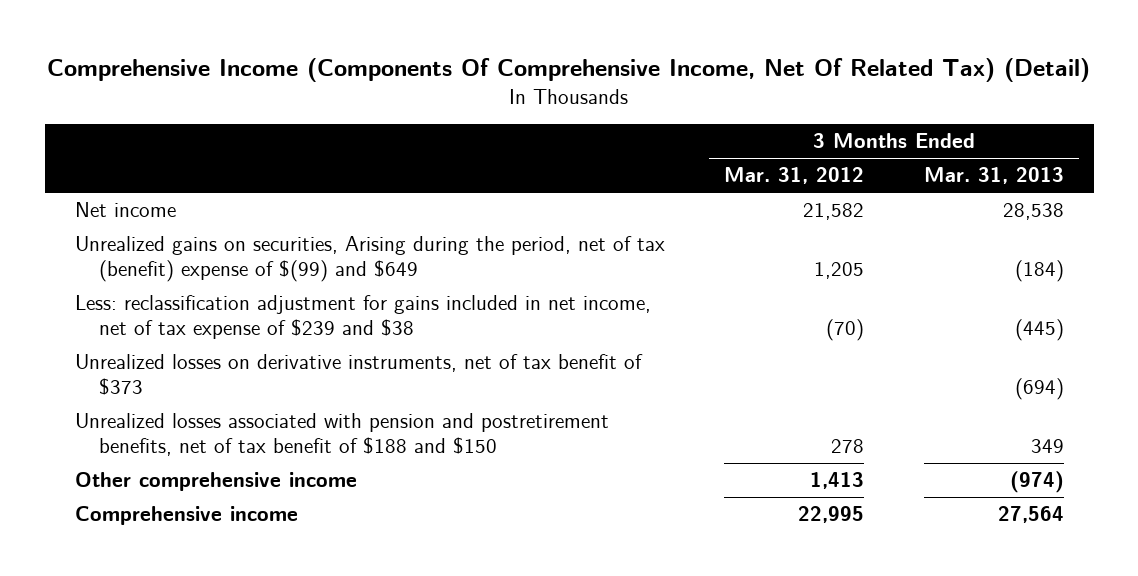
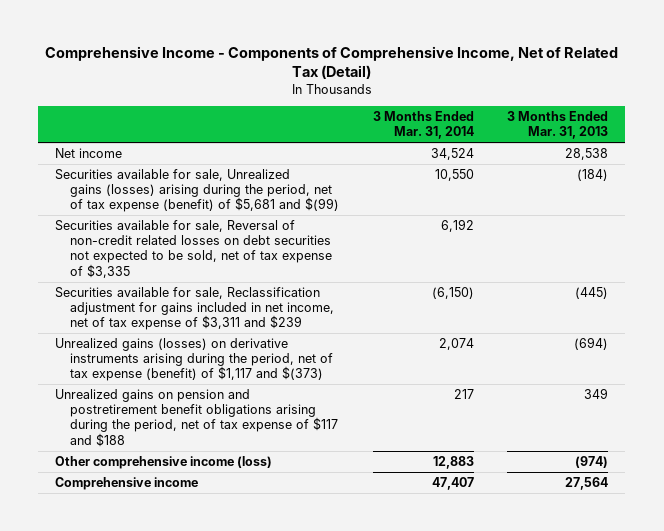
[47,58,1091,83] Comprehensive Income (Components Of Comprehensive Income, Net Of Related Tax) (Detail) -> [44,45,618,79] Comprehensive Income - Components of Comprehensive Income, Net of Related Tax (Detail)
[724,167,865,185] Mar. 31, 2012 -> none
none -> [372,111,474,140] 3 Months Ended Mar. 31, 2014
[74,236,665,283] Unrealized gains on securities, Arising during the period, net of tax (benefit) expense of $(99) and $649 -> [55,168,339,213] Securities available for sale, Unrealized gains (losses) arising during the period, net of tax expense (benefit) of $5,681 and $(99)
none -> [55,219,332,278] Securities available for sale, Reversal of non-credit related losses on debt securities not expected to be sold, net of tax expense of $3,335
[74,295,651,340] Less: reclassification adjustment for gains included in net income, net of tax expense of $239 and $38 -> [55,286,334,331] Securities available for sale, Reclassification adjustment for gains included in net income, net of tax expense of $3,311 and $239
[74,354,643,396] Unrealized losses on derivative instruments, net of tax benefit of $373 -> [55,337,333,382] Unrealized gains (losses) on derivative instruments arising during the period, net of tax expense (benefit) of $1,117 and $(373)
[74,413,609,457] Unrealized losses associated with pension and postretirement benefits, net of tax benefit of $188 and $150 -> [55,388,338,447] Unrealized gains on pension and postretirement benefit obligations arising during the period, net of tax expense of $117 and $188
[74,472,357,492] Other comprehensive income -> [55,455,273,469] Other comprehensive income (loss)

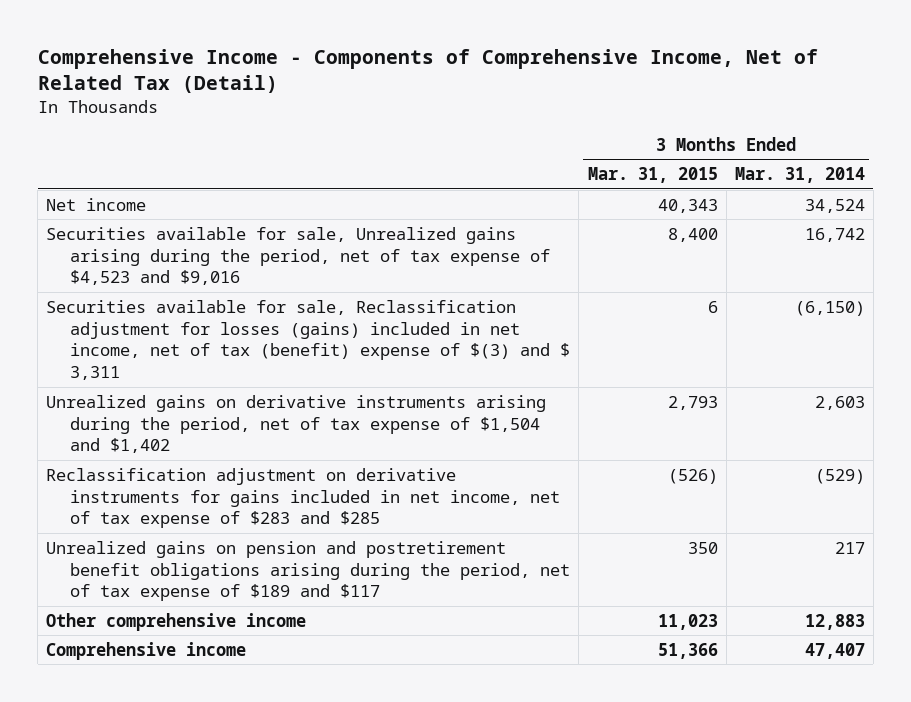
[507,111,609,140] 3 Months Ended Mar. 31, 2013 -> none
none -> [587,167,718,184] Mar. 31, 2015
[55,219,332,278] Securities available for sale, Reversal of non-credit related losses on debt securities not expected to be sold, net of tax expense of $3,335 -> none
[55,168,339,213] Securities available for sale, Unrealized gains (losses) arising during the period, net of tax expense (benefit) of $5,681 and $(99) -> [46,226,551,286] Securities available for sale, Unrealized gains arising during the period, net of tax expense of $4,523 and $9,016
[434,168,474,181] 10,550 -> [804,227,865,242] 16,742
[55,286,334,331] Securities available for sale, Reclassification adjustment for gains included in net income, net of tax expense of $3,311 and $239 -> [46,299,571,381] Securities available for sale, Reclassification adjustment for losses (gains) included in net income, net of tax (benefit) expense of $(3) and $ 3,311
[55,337,333,382] Unrealized gains (losses) on derivative instruments arising during the period, net of tax expense (benefit) of $1,117 and $(373) -> [46,394,547,454] Unrealized gains on derivative instruments arising during the period, net of tax expense of $1,504 and $1,402
[438,337,474,350] 2,074 -> [814,395,865,410] 2,603
none -> [46,467,561,529] Reclassification adjustment on derivative instruments for gains included in net income, net of tax expense of $283 and $285
[55,388,338,447] Unrealized gains on pension and postretirement benefit obligations arising during the period, net of tax expense of $117 and $188 -> [46,540,571,602] Unrealized gains on pension and postretirement benefit obligations arising during the period, net of tax expense of $189 and $117
[55,455,273,469] Other comprehensive income (loss) -> [46,612,307,631] Other comprehensive income

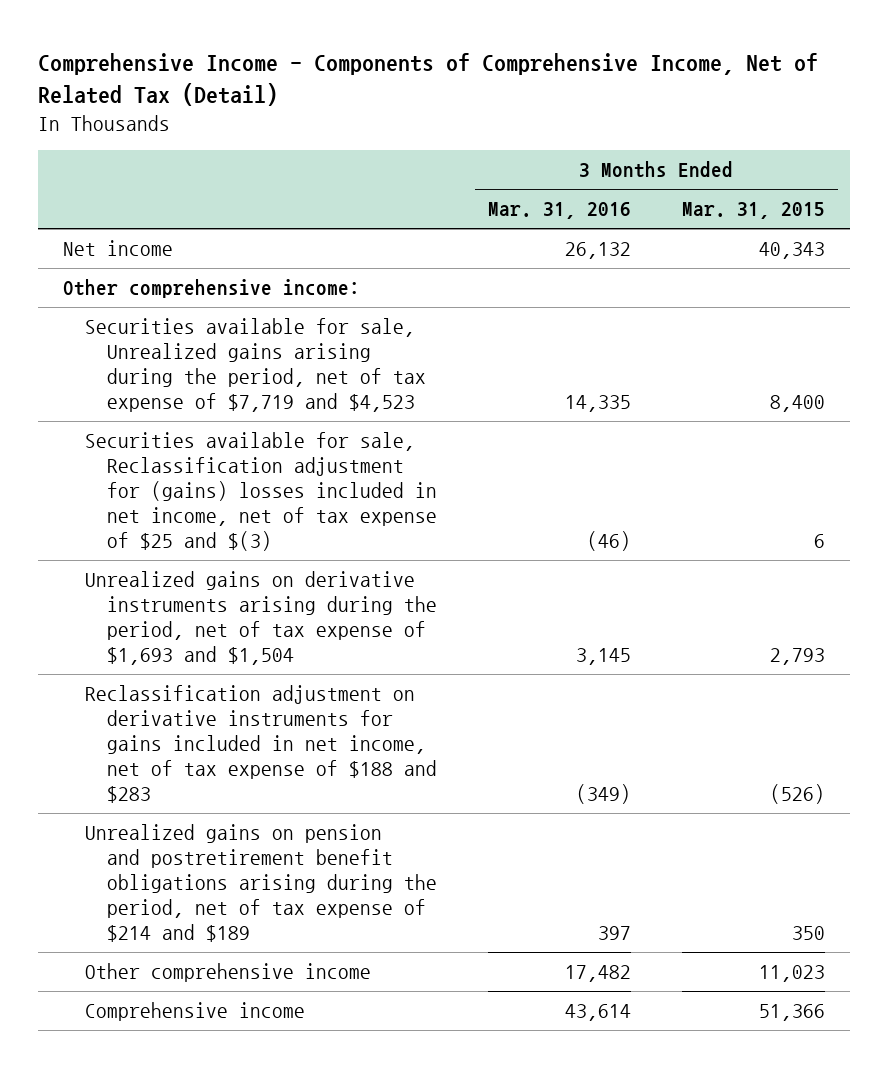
[734,167,865,184] Mar. 31, 2014 -> none
none -> [488,202,632,220] Mar. 31, 2016
none -> [63,279,361,299] Other comprehensive income:
[46,226,551,286] Securities available for sale, Unrealized gains arising during the period, net of tax expense of $4,523 and $9,016 -> [85,318,427,413] Securities available for sale, Unrealized gains arising during the period, net of tax expense of $7,719 and $4,523
[46,299,571,381] Securities available for sale, Reclassification adjustment for losses (gains) included in net income, net of tax (benefit) expense of $(3) and $ 3,311 -> [85,432,438,552] Securities available for sale, Reclassification adjustment for (gains) losses included in net income, net of tax expense of $25 and $(3)
[46,394,547,454] Unrealized gains on derivative instruments arising during the period, net of tax expense of $1,504 and $1,402 -> [85,571,438,666] Unrealized gains on derivative instruments arising during the period, net of tax expense of $1,693 and $1,504
[46,467,561,529] Reclassification adjustment on derivative instruments for gains included in net income, net of tax expense of $283 and $285 -> [85,685,438,804] Reclassification adjustment on derivative instruments for gains included in net income, net of tax expense of $188 and $283
[46,540,571,602] Unrealized gains on pension and postretirement benefit obligations arising during the period, net of tax expense of $189 and $117 -> [85,824,438,943] Unrealized gains on pension and postretirement benefit obligations arising during the period, net of tax expense of $214 and $189

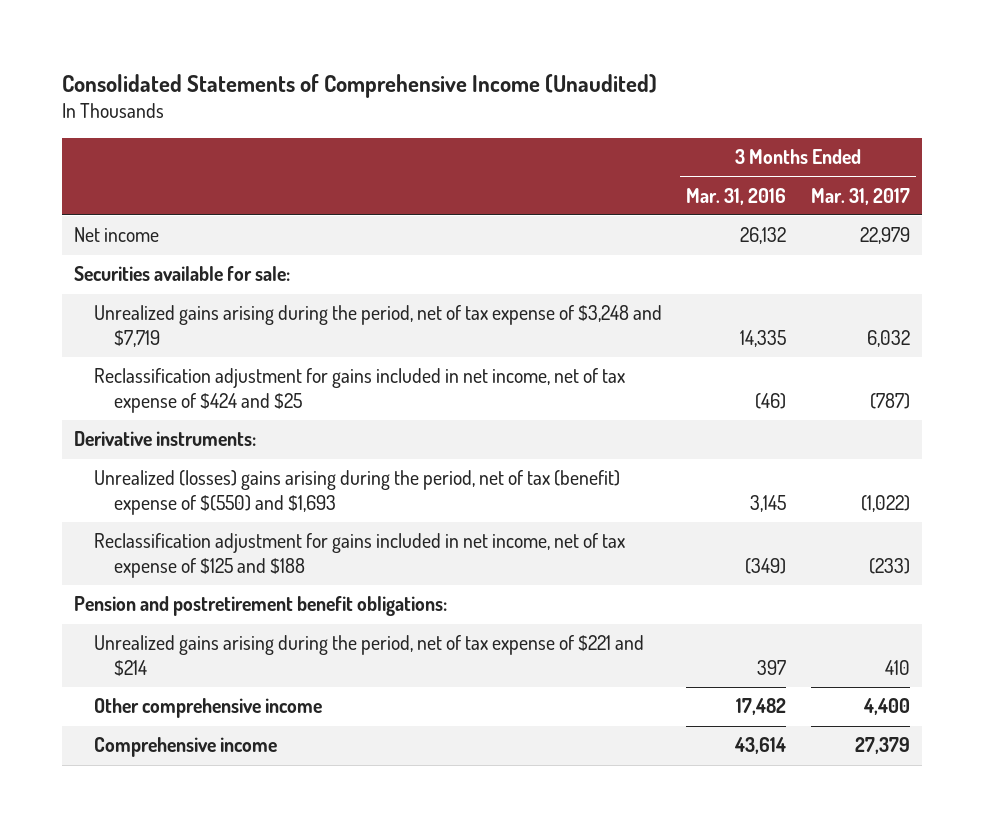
[37,52,818,106] Comprehensive Income - Components of Comprehensive Income, Net of Related Tax (Detail) -> [61,74,657,99] Consolidated Statements of Comprehensive Income (Unaudited)
[681,202,825,220] Mar. 31, 2015 -> none
none -> [810,187,910,205] Mar. 31, 2017
[63,279,361,299] Other comprehensive income: -> none
none -> [74,266,291,282] Securities available for sale:
[85,318,427,413] Securities available for sale, Unrealized gains arising during the period, net of tax expense of $7,719 and $4,523 -> [94,305,663,347] Unrealized gains arising during the period, net of tax expense of $3,248 and $7,719
[85,432,438,552] Securities available for sale, Reclassification adjustment for (gains) losses included in net income, net of tax expense of $25 and $(3) -> [94,368,626,413] Reclassification adjustment for gains included in net income, net of tax expense of $424 and $25
none -> [74,431,257,447] Derivative instruments:
[85,571,438,666] Unrealized gains on derivative instruments arising during the period, net of tax expense of $1,693 and $1,504 -> [94,470,621,515] Unrealized (losses) gains arising during the period, net of tax (benefit) expense of $(550) and $1,693
[85,685,438,804] Reclassification adjustment on derivative instruments for gains included in net income, net of tax expense of $188 and $283 -> [94,533,626,578] Reclassification adjustment for gains included in net income, net of tax expense of $125 and $188
none -> [74,596,448,617] Pension and postretirement benefit obligations:
[85,824,438,943] Unrealized gains on pension and postretirement benefit obligations arising during the period, net of tax expense of $214 and $189 -> [94,635,645,676] Unrealized gains arising during the period, net of tax expense of $221 and $214

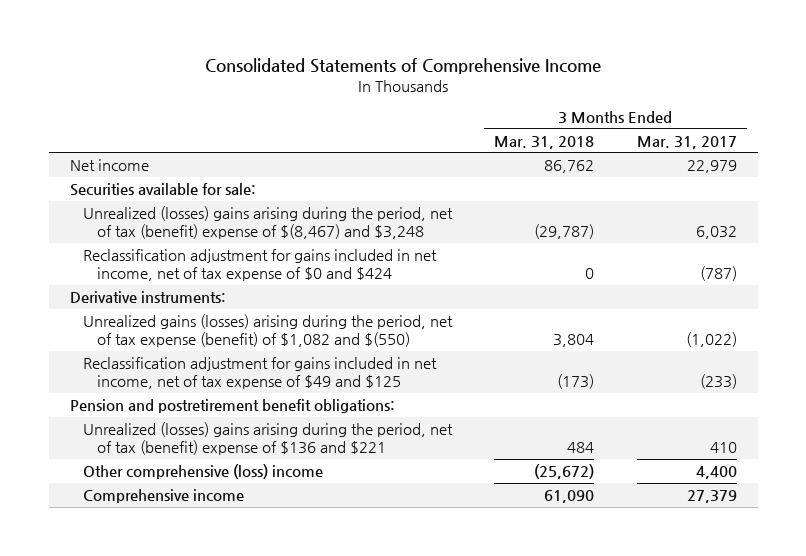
[61,74,657,99] Consolidated Statements of Comprehensive Income (Unaudited) -> [205,58,602,75] Consolidated Statements of Comprehensive Income
[686,187,787,205] Mar. 31, 2016 -> none
none -> [494,135,595,149] Mar. 31, 2018
[94,305,663,347] Unrealized gains arising during the period, net of tax expense of $3,248 and $7,719 -> [83,205,454,240] Unrealized (losses) gains arising during the period, net of tax (benefit) expense of $(8,467) and $3,248
[94,368,626,413] Reclassification adjustment for gains included in net income, net of tax expense of $424 and $25 -> [83,248,438,282] Reclassification adjustment for gains included in net income, net of tax expense of $0 and $424
[94,470,621,515] Unrealized (losses) gains arising during the period, net of tax (benefit) expense of $(550) and $1,693 -> [83,313,454,348] Unrealized gains (losses) arising during the period, net of tax expense (benefit) of $1,082 and $(550)
[94,533,626,578] Reclassification adjustment for gains included in net income, net of tax expense of $125 and $188 -> [83,356,438,390] Reclassification adjustment for gains included in net income, net of tax expense of $49 and $125
[94,635,645,676] Unrealized gains arising during the period, net of tax expense of $221 and $214 -> [83,421,454,456] Unrealized (losses) gains arising during the period, net of tax (benefit) expense of $136 and $221
[94,698,323,719] Other comprehensive income -> [83,463,324,479] Other comprehensive (loss) income

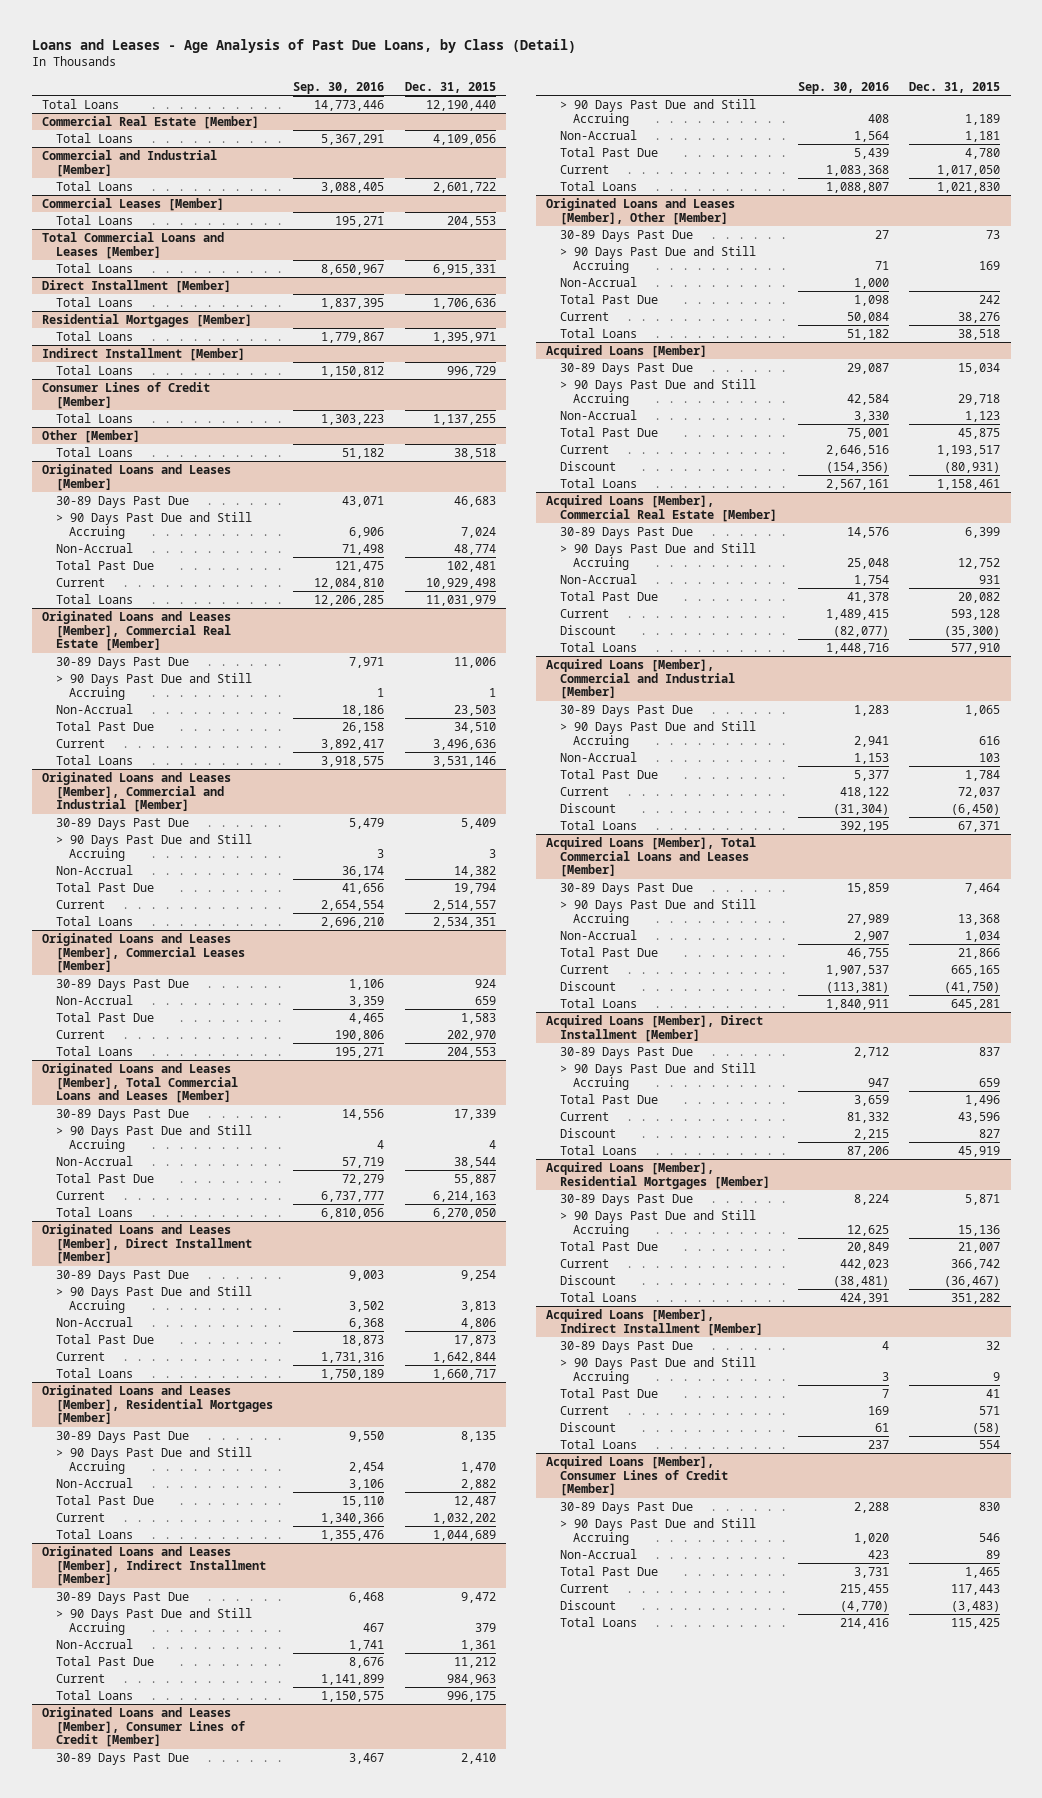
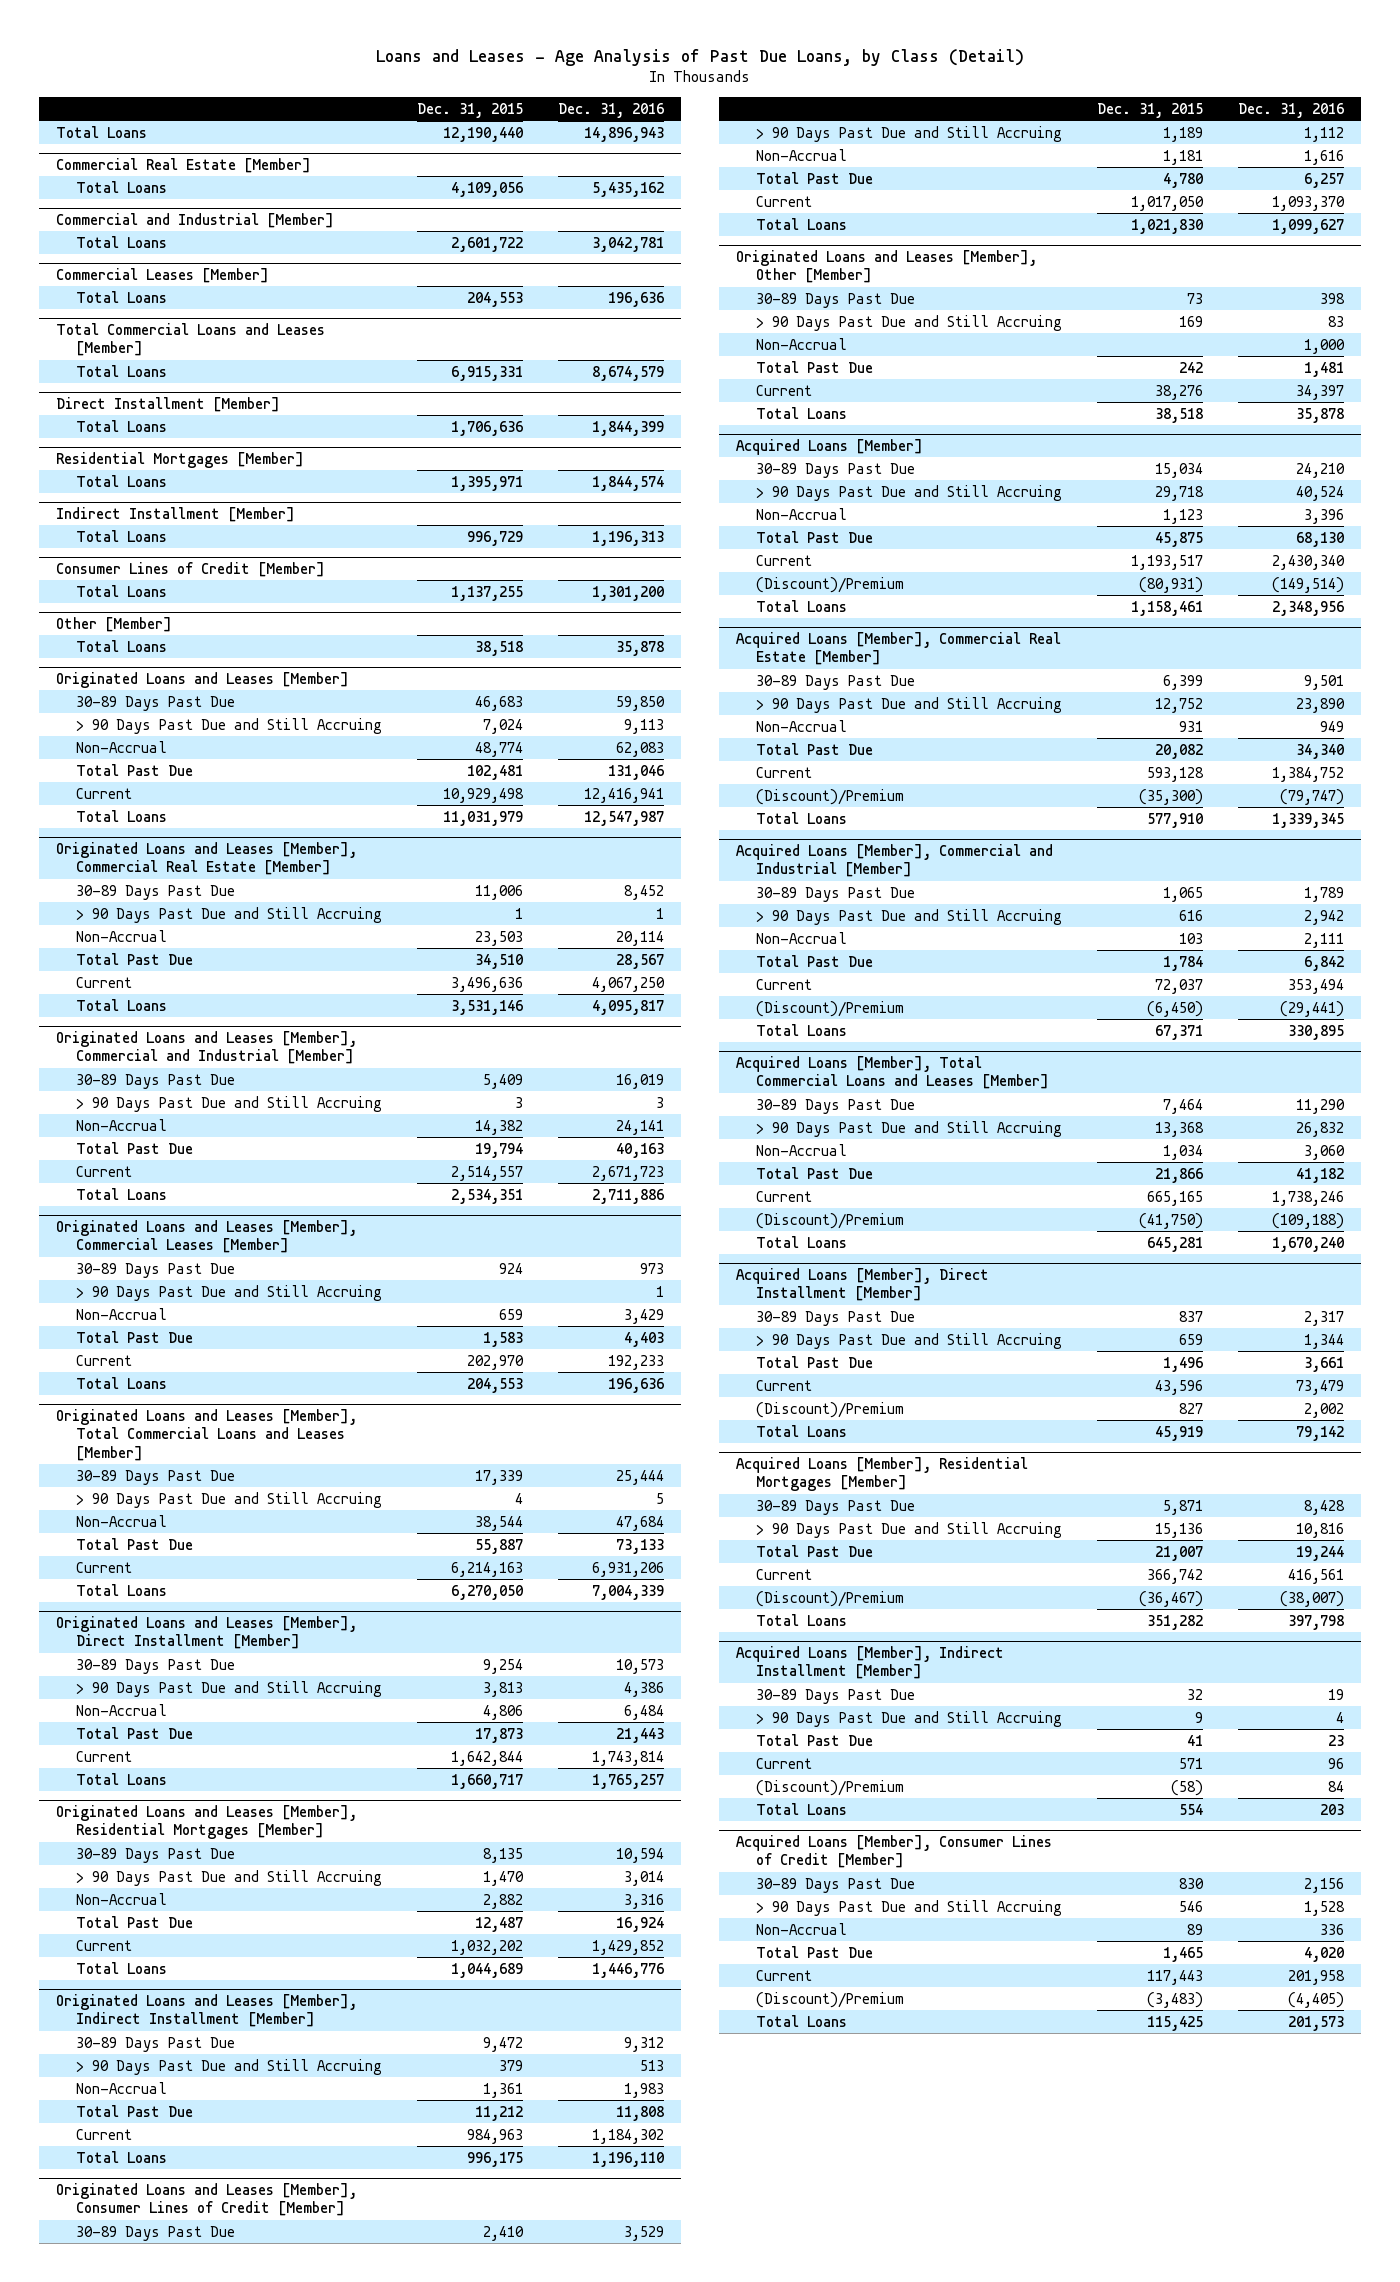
[293,81,385,94] Sep. 30, 2016 -> none
none -> [557,102,664,118] Dec. 31, 2016
none -> [76,1284,383,1301] > 90 Days Past Due and Still Accruing
[559,460,616,471] Discount -> [756,576,905,593] (Discount)/Premium
[559,624,616,635] Discount -> [756,788,905,805] (Discount)/Premium
[559,802,616,813] Discount -> [756,1000,905,1017] (Discount)/Premium
[559,980,616,991] Discount -> [756,1212,905,1229] (Discount)/Premium
[559,1127,616,1138] Discount -> [756,1401,905,1418] (Discount)/Premium
[559,1274,616,1285] Discount -> [756,1590,905,1607] (Discount)/Premium
[559,1421,616,1432] Discount -> [756,1779,905,1796] (Discount)/Premium
[559,1599,616,1610] Discount -> [756,1991,905,2008] (Discount)/Premium

